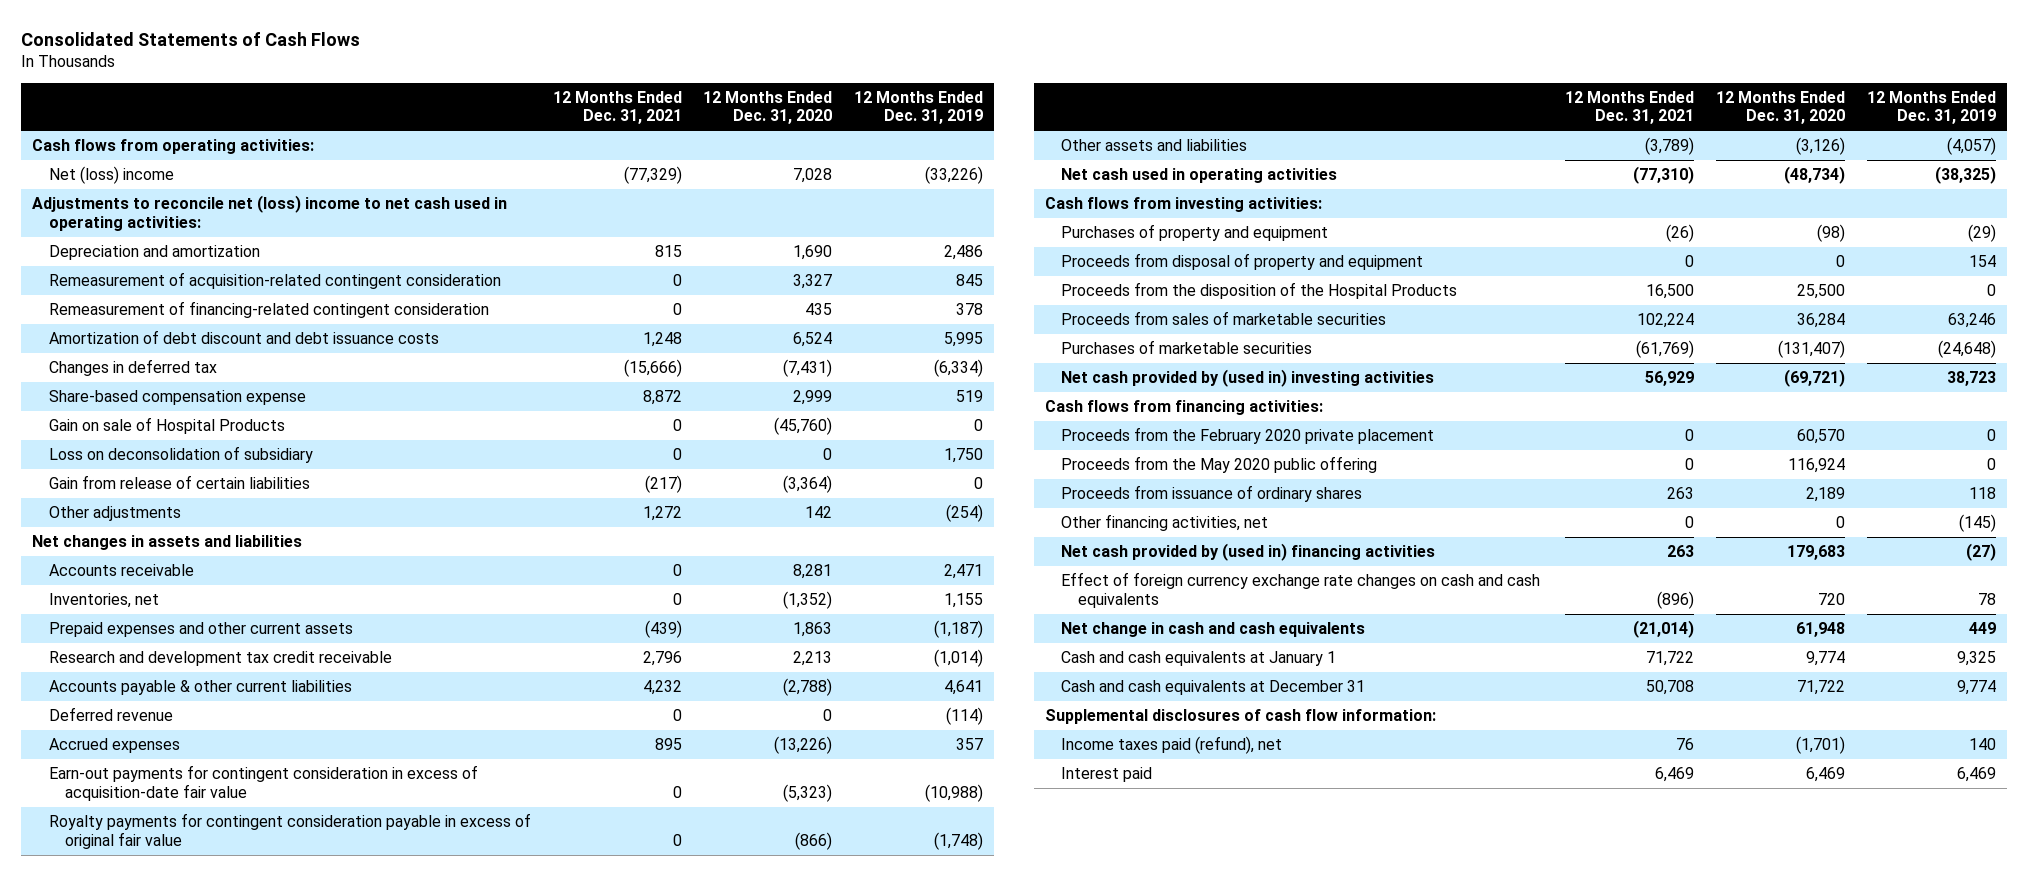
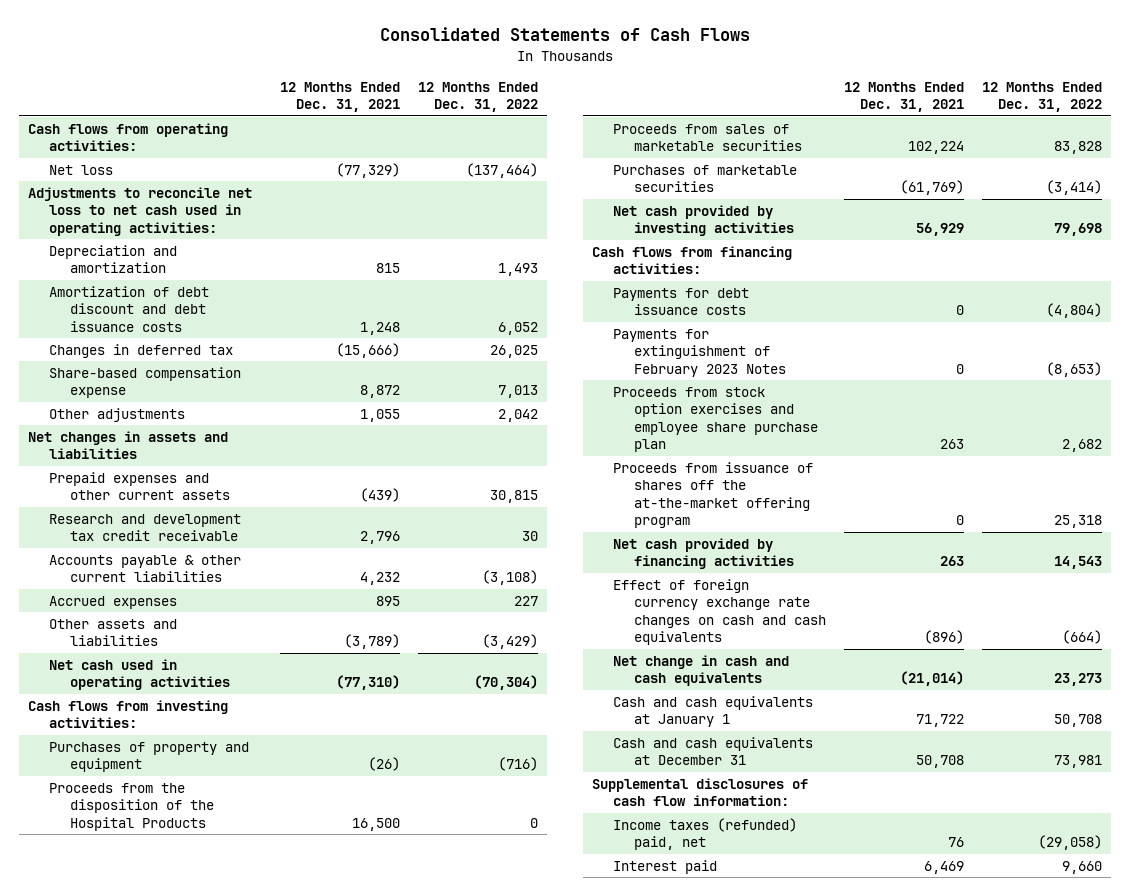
[703,90,833,125] 12 Months Ended Dec. 31, 2020 -> none
[854,90,984,125] 12 Months Ended Dec. 31, 2019 -> none
none -> [418,81,539,113] 12 Months Ended Dec. 31, 2022
[48,166,174,185] Net (loss) income -> [49,164,114,175] Net loss
[32,195,508,231] Adjustments to reconcile net (loss) income to net cash used in operating activities: -> [28,186,253,236] Adjustments to reconcile net loss to net cash used in operating activities:
[48,272,501,290] Remeasurement of acquisition-related contingent consideration -> none
[48,301,489,319] Remeasurement of financing-related contingent consideration -> none
[48,417,285,435] Gain on sale of Hospital Products -> none
[48,446,313,464] Loss on deconsolidation of subsidiary -> none
[48,475,310,490] Gain from release of certain liabilities -> none
[642,506,682,522] 1,272 -> [360,408,401,422] 1,055
[48,564,194,577] Accounts receivable -> none
[48,593,159,609] Inventories, net -> none
[48,707,173,722] Deferred revenue -> none
[48,765,478,801] Earn-out payments for contingent consideration in excess of acquisition-date fair value -> none
[48,813,531,849] Royalty payments for contingent consideration payable in excess of original fair value -> none
[1061,253,1424,271] Proceeds from disposal of property and equipment -> none
[1061,369,1435,388] Net cash provided by (used in) investing activities -> [612,204,794,237] Net cash provided by investing activities
[1061,427,1435,445] Proceeds from the February 2020 private placement -> none
[1061,456,1378,474] Proceeds from the May 2020 public offering -> none
[1061,514,1269,532] Other financing activities, net -> none
none -> [612,287,749,316] Payments for debt issuance costs
none -> [612,328,786,377] Payments for extinguishment of February 2023 Notes
[1061,485,1363,503] Proceeds from issuance of ordinary shares -> [612,386,818,453] Proceeds from stock option exercises and employee share purchase plan
none -> [612,461,813,529] Proceeds from issuance of shares off the at-the-market offering program
[1061,543,1436,562] Net cash provided by (used in) financing activities -> [612,537,794,570] Net cash provided by financing activities
[1061,736,1283,755] Income taxes paid (refund), net -> [612,817,797,851] Income taxes (refunded) paid, net

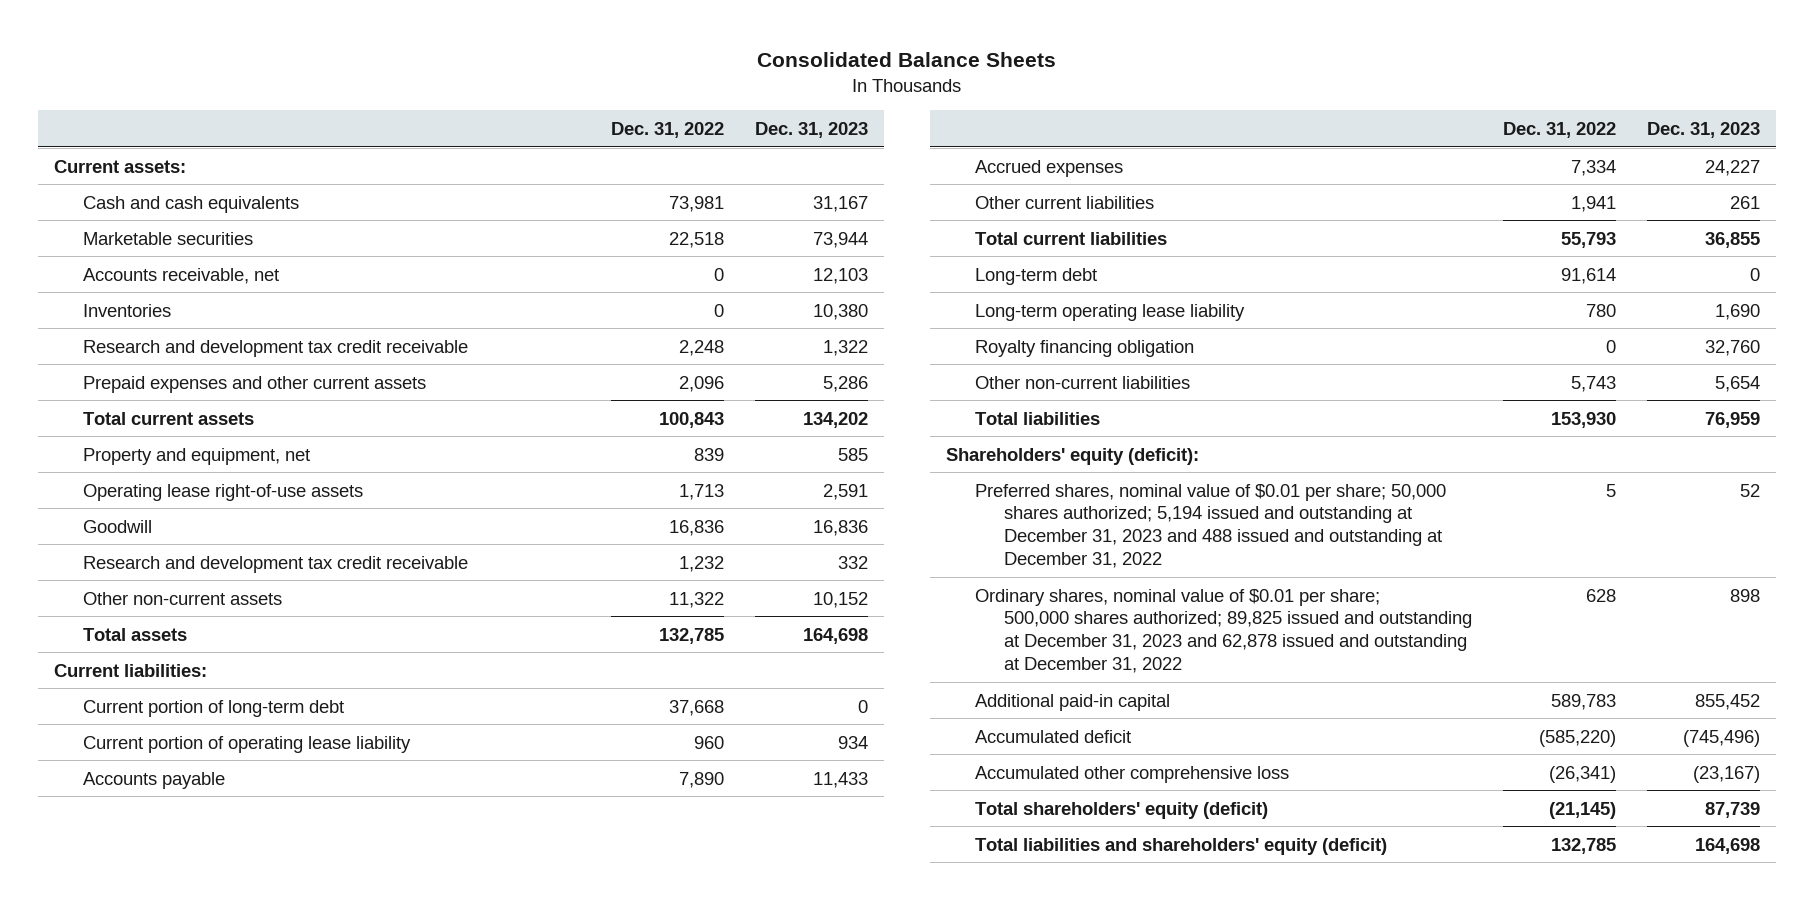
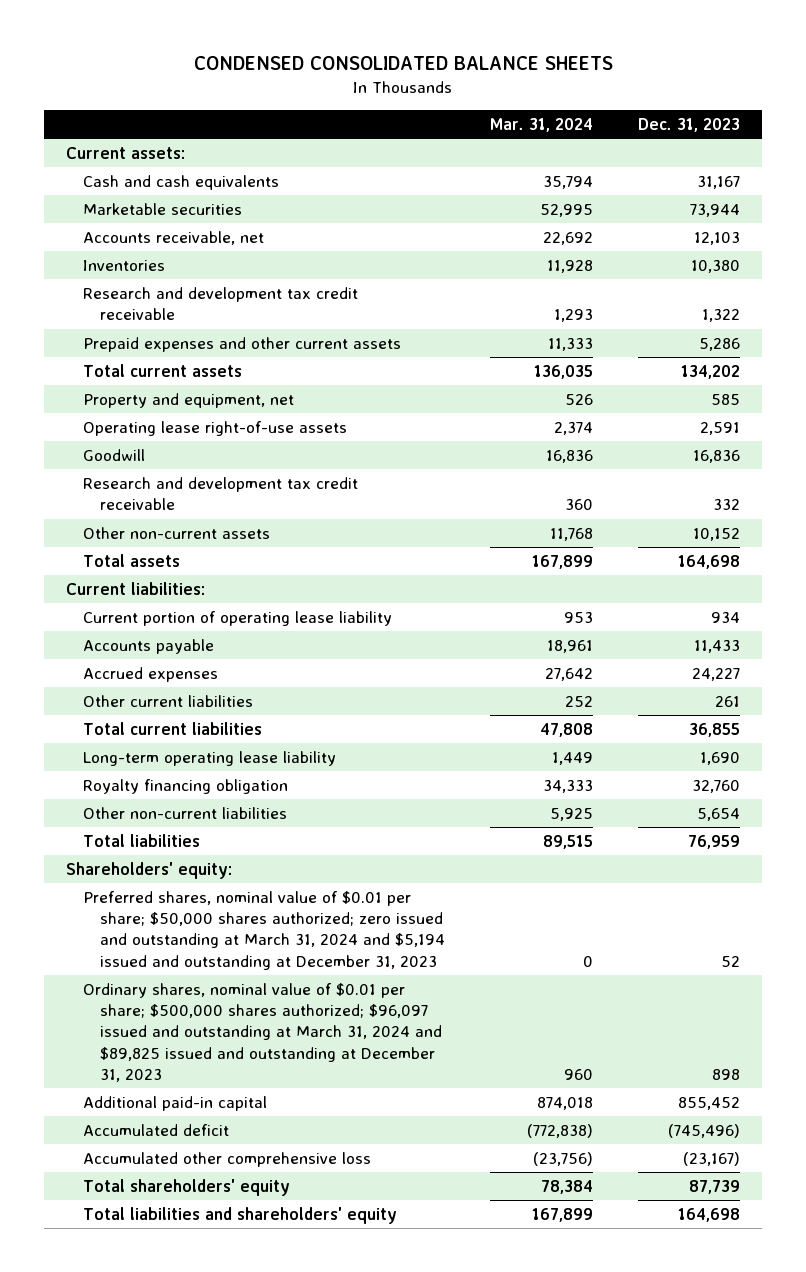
[757,51,1057,67] Consolidated Balance Sheets -> [193,55,613,70] CONDENSED CONSOLIDATED BALANCE SHEETS
[611,121,725,138] Dec. 31, 2022 -> none
none -> [489,117,593,132] Mar. 31, 2024
[83,699,345,717] Current portion of long-term debt -> none
[975,267,1098,285] Long-term debt -> none
[945,447,1199,465] Shareholders' equity (deficit): -> [66,861,233,879] Shareholders' equity:
[975,483,1447,568] Preferred shares, nominal value of $0.01 per share; 50,000 shares authorized; 5,194 issued and outstanding at December 31, 2023 and 488 issued and outstanding at December 31, 2022 -> [82,890,445,970] Preferred shares, nominal value of $0.01 per share; $50,000 shares authorized; zero issued and outstanding at March 31, 2024 and $5,194 issued and outstanding at December 31, 2023
[975,588,1473,673] Ordinary shares, nominal value of $0.01 per share; 500,000 shares authorized; 89,825 issued and outstanding at December 31, 2023 and 62,878 issued and outstanding at December 31, 2022 -> [82,982,442,1083] Ordinary shares, nominal value of $0.01 per share; $500,000 shares authorized; $96,097 issued and outstanding at March 31, 2024 and $89,825 issued and outstanding at December 31, 2023
[975,801,1269,819] Total shareholders' equity (deficit) -> [82,1178,290,1196] Total shareholders' equity
[975,837,1388,855] Total liabilities and shareholders' equity (deficit) -> [82,1206,397,1224] Total liabilities and shareholders' equity

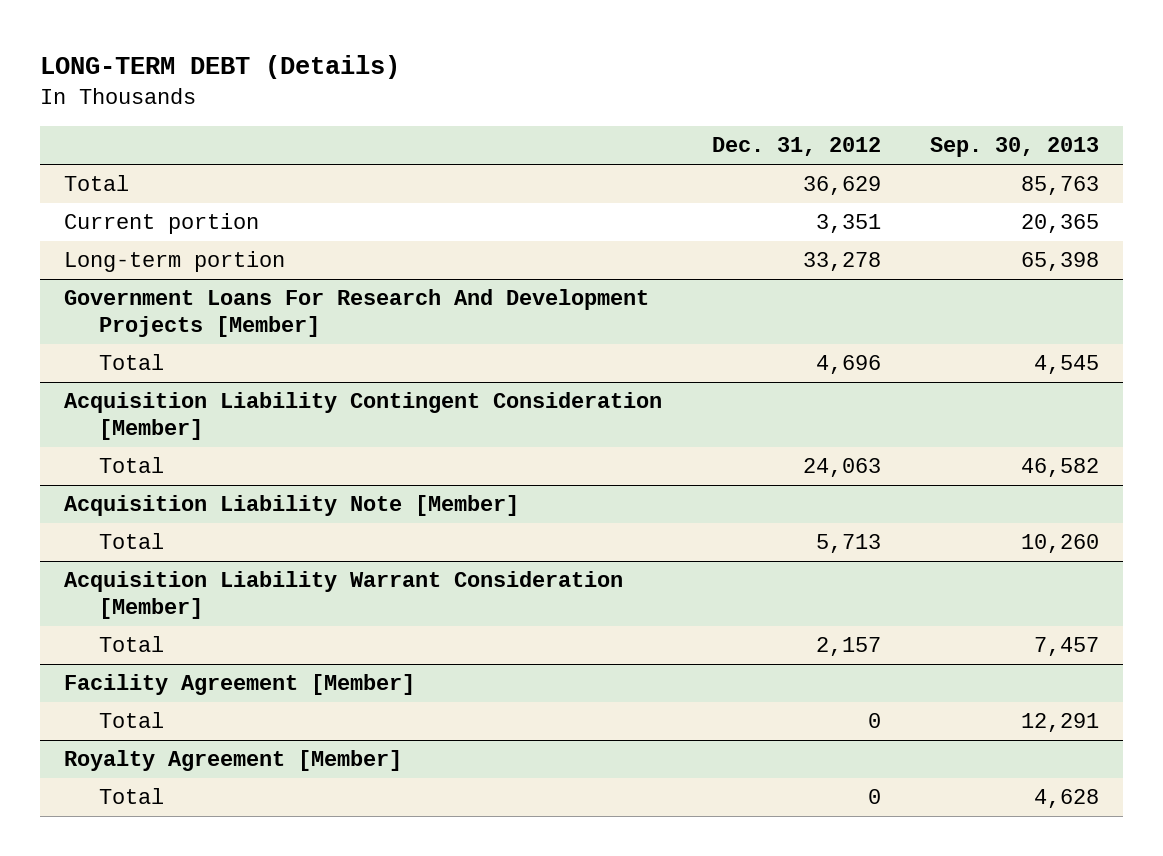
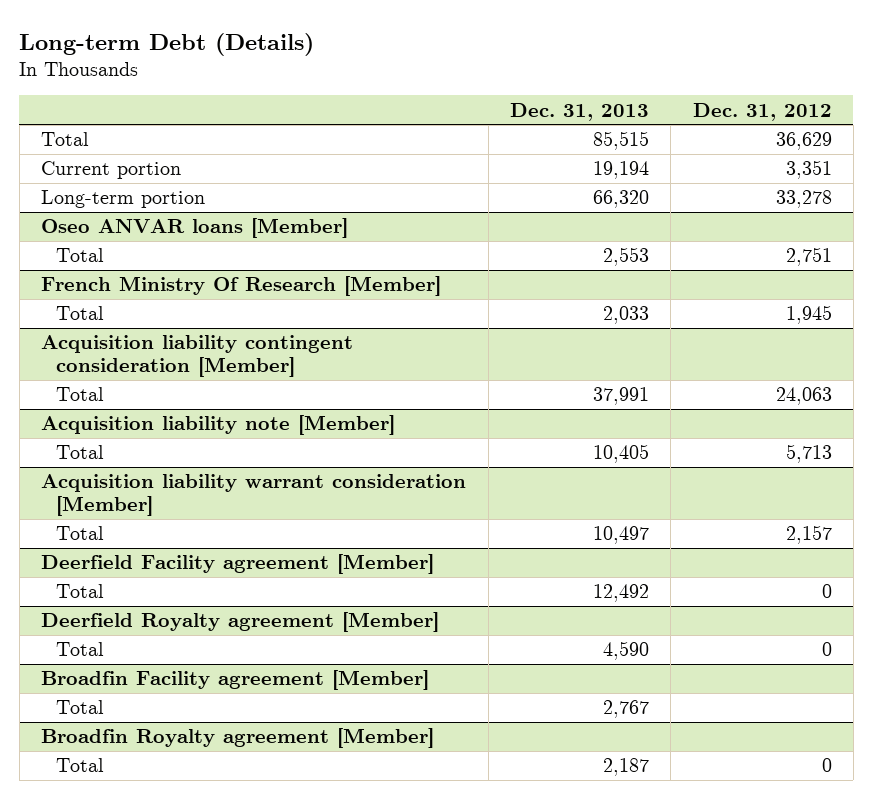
[39,55,400,80] LONG-TERM DEBT (Details) -> [19,32,315,56] Long-term Debt (Details)
[929,137,1099,158] Sep. 30, 2013 -> none
none -> [509,102,649,121] Dec. 31, 2013
[64,289,650,337] Government Loans For Research And Development Projects [Member] -> none
none -> [41,218,349,239] Oseo ANVAR loans [Member]
[815,355,881,375] 4,696 -> [785,247,832,267] 2,751
none -> [41,276,442,297] French Ministry Of Research [Member]
none -> [55,306,104,321] Total
[64,392,663,440] Acquisition Liability Contingent Consideration [Member] -> [41,335,354,378] Acquisition liability contingent consideration [Member]
[64,495,520,517] Acquisition Liability Note [Member] -> [41,415,396,436] Acquisition liability note [Member]
[64,571,624,619] Acquisition Liability Warrant Consideration [Member] -> [41,474,467,517] Acquisition liability warrant consideration [Member]
[64,674,416,696] Facility Agreement [Member] -> [41,554,435,575] Deerfield Facility agreement [Member]
[64,750,403,772] Royalty Agreement [Member] -> [41,612,440,633] Deerfield Royalty agreement [Member]
none -> [41,670,430,691] Broadfin Facility agreement [Member]
none -> [55,700,104,715] Total
none -> [41,728,435,749] Broadfin Royalty agreement [Member]
none -> [55,758,104,773] Total

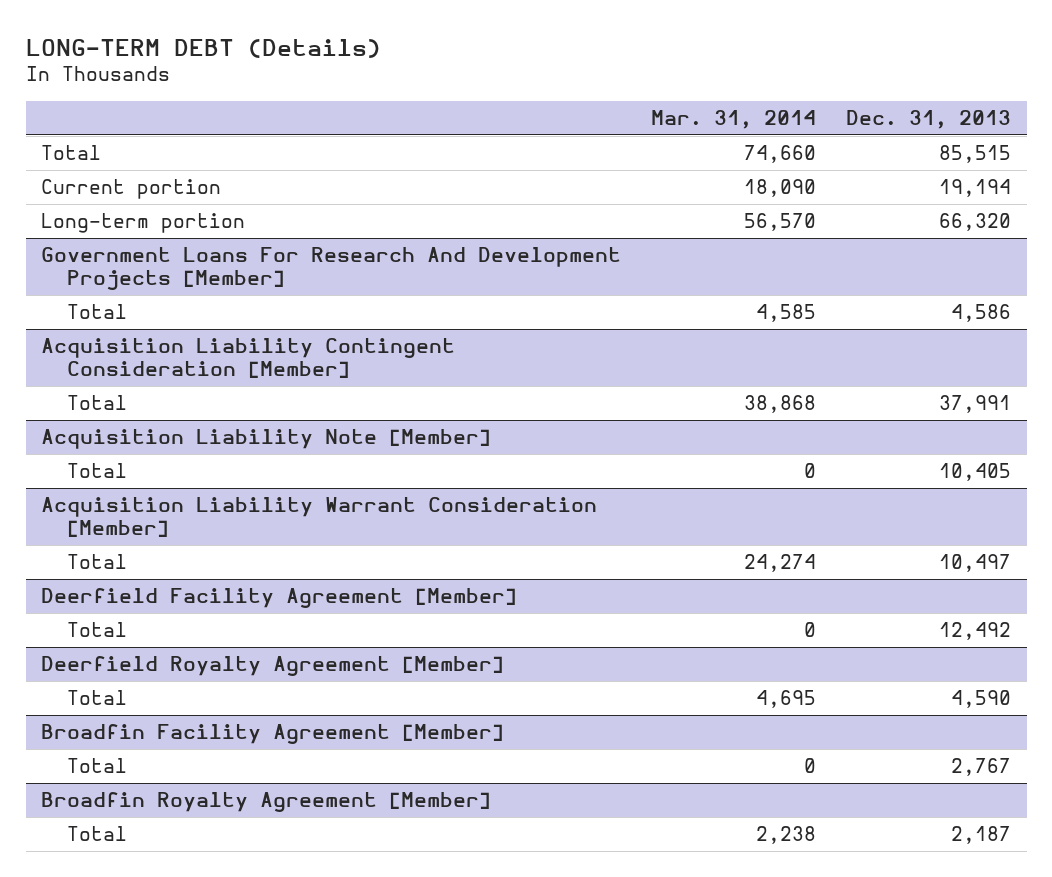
[19,32,315,56] Long-term Debt (Details) -> [25,38,381,58] LONG-TERM DEBT (Details)
[692,102,832,121] Dec. 31, 2012 -> none
none -> [651,110,817,130] Mar. 31, 2014
[41,218,349,239] Oseo ANVAR loans [Member] -> none
[41,276,442,297] French Ministry Of Research [Member] -> none
[55,306,104,321] Total -> none
none -> [40,247,621,290] Government Loans For Research And Development Projects [Member]
[602,247,649,267] 2,553 -> [951,304,1012,323] 4,586
[41,335,354,378] Acquisition liability contingent consideration [Member] -> [40,338,455,378] Acquisition Liability Contingent Consideration [Member]
[41,415,396,436] Acquisition liability note [Member] -> [40,429,491,450] Acquisition Liability Note [Member]
[41,474,467,517] Acquisition liability warrant consideration [Member] -> [40,497,597,537] Acquisition Liability Warrant Consideration [Member]
[41,554,435,575] Deerfield Facility agreement [Member] -> [40,588,517,609] Deerfield Facility Agreement [Member]
[41,612,440,633] Deerfield Royalty agreement [Member] -> [40,656,504,677] Deerfield Royalty Agreement [Member]
[41,670,430,691] Broadfin Facility agreement [Member] -> [40,724,504,745] Broadfin Facility Agreement [Member]
[41,728,435,749] Broadfin Royalty agreement [Member] -> [40,792,491,813] Broadfin Royalty Agreement [Member]

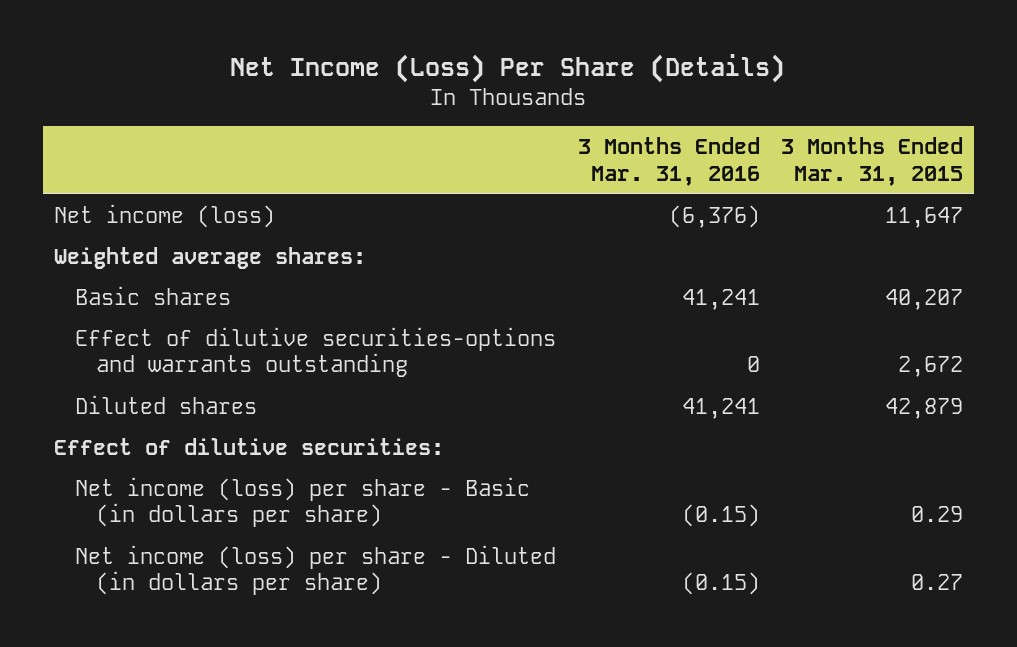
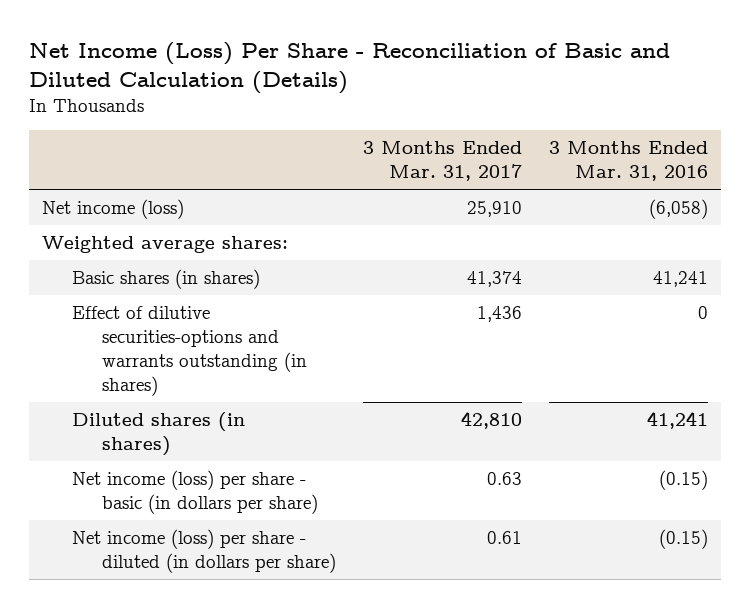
[230,54,786,84] Net Income (Loss) Per Share (Details) -> [28,41,670,94] Net Income (Loss) Per Share - Reconciliation of Basic and Diluted Calculation (Details)
[781,137,964,186] 3 Months Ended Mar. 31, 2015 -> none
none -> [362,141,522,182] 3 Months Ended Mar. 31, 2017
[668,205,760,229] (6,376) -> [648,198,708,219] (6,058)
[53,438,444,456] Effect of dilutive securities: -> none
[74,286,231,306] Basic shares -> [71,268,260,289] Basic shares (in shares)
[74,327,556,378] Effect of dilutive securities-options and warrants outstanding -> [71,305,307,397] Effect of dilutive securities-options and warrants outstanding (in shares)
[74,395,257,415] Diluted shares -> [71,411,245,457] Diluted shares (in shares)
[74,477,530,528] Net income (loss) per share - Basic (in dollars per share) -> [71,469,318,515] Net income (loss) per share - basic (in dollars per share)
[74,545,556,596] Net income (loss) per share - Diluted (in dollars per share) -> [71,528,336,574] Net income (loss) per share - diluted (in dollars per share)

